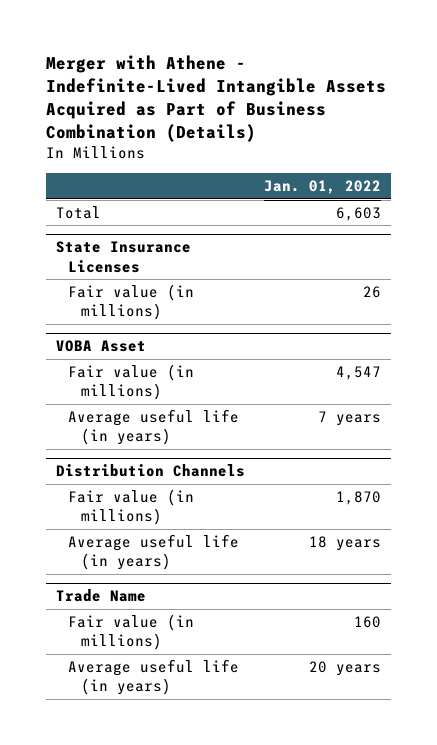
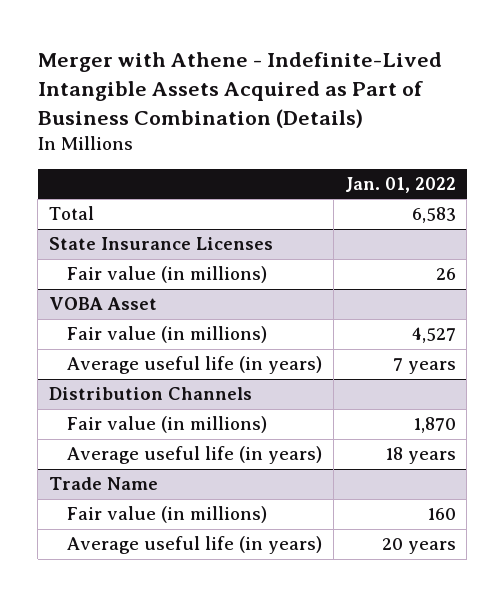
[336,206,382,221] 6,603 -> [411,207,456,224] 6,583
[336,365,382,380] 4,547 -> [411,327,456,344] 4,527

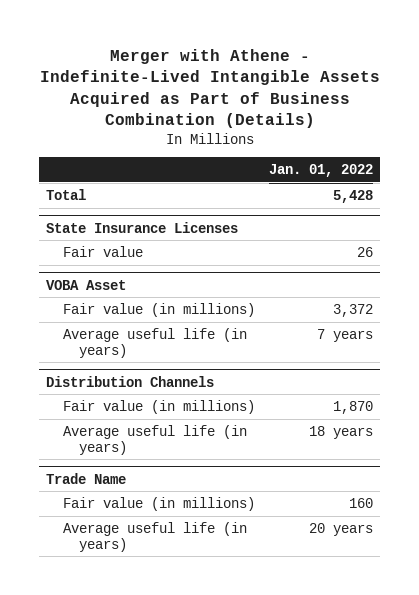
[411,207,456,224] 6,583 -> [332,189,373,203] 5,428
[67,266,268,284] Fair value (in millions) -> [62,245,143,257] Fair value
[411,327,456,344] 4,527 -> [332,303,373,317] 3,372

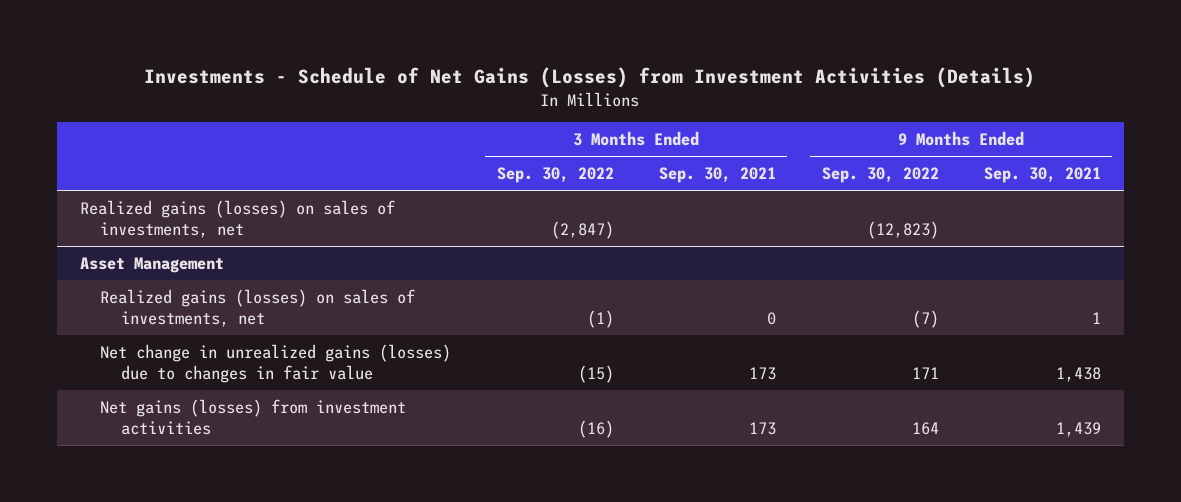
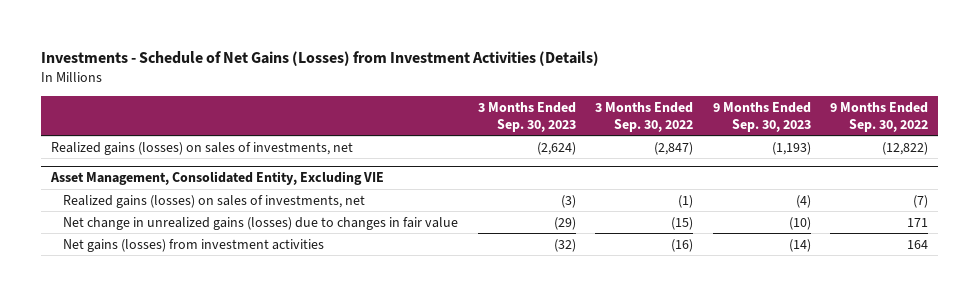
[659,167,777,184] Sep. 30, 2021 -> none
[983,167,1101,184] Sep. 30, 2021 -> none
none -> [477,101,576,132] 3 Months Ended Sep. 30, 2023
none -> [712,101,811,132] 9 Months Ended Sep. 30, 2023
[79,256,224,273] Asset Management -> none
[866,221,939,240] (12,823) -> [882,141,929,155] (12,822)
none -> [49,171,384,186] Asset Management, Consolidated Entity, Excluding VIE

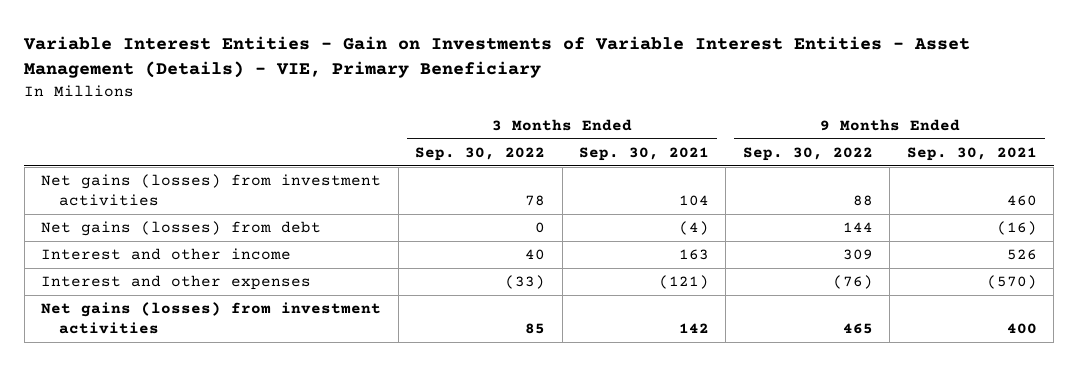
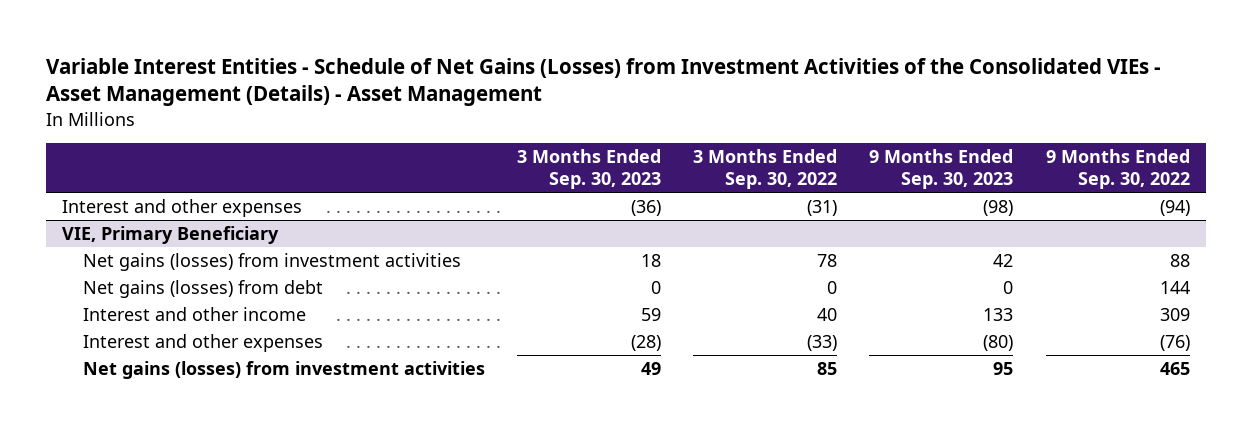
[23,36,971,79] Variable Interest Entities - Gain on Investments of Variable Interest Entities - Asset Management (Details) - VIE, Primary Beneficiary -> [46,57,1162,107] Variable Interest Entities - Schedule of Net Gains (Losses) from Investment Activities of the Consolidated VIEs - Asset Management (Details) - Asset Management
[578,146,709,161] Sep. 30, 2021 -> none
[906,146,1037,161] Sep. 30, 2021 -> none
none -> [516,149,661,190] 3 Months Ended Sep. 30, 2023
none -> [869,149,1014,190] 9 Months Ended Sep. 30, 2023
none -> [62,198,303,217] Interest and other expenses
none -> [62,225,280,244] VIE, Primary Beneficiary

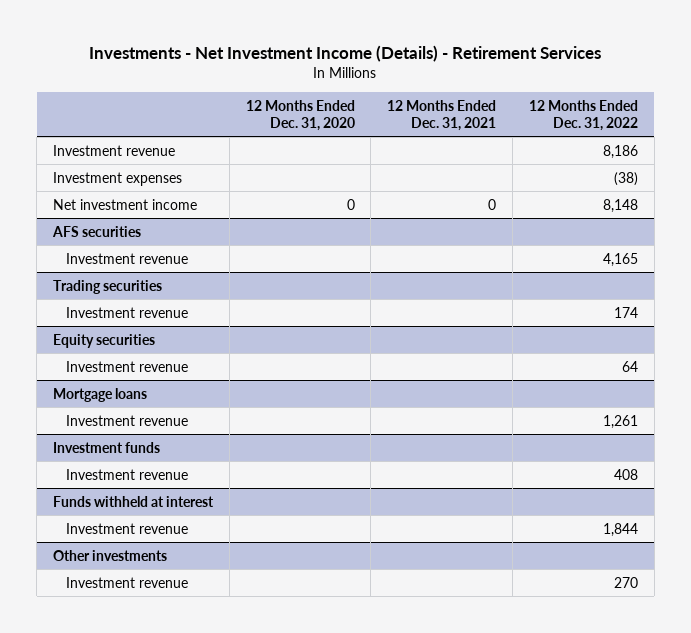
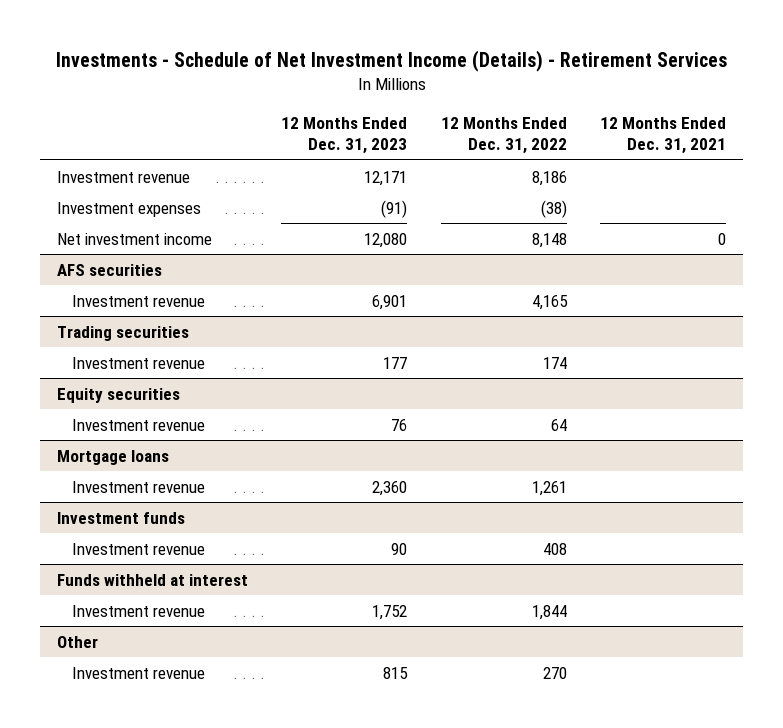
[89,44,602,62] Investments - Net Investment Income (Details) - Retirement Services -> [55,49,727,72] Investments - Schedule of Net Investment Income (Details) - Retirement Services
[245,100,355,131] 12 Months Ended Dec. 31, 2020 -> none
none -> [281,116,408,155] 12 Months Ended Dec. 31, 2023
[53,549,168,561] Other investments -> [56,635,98,648] Other

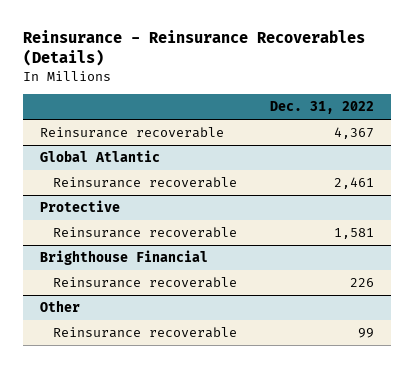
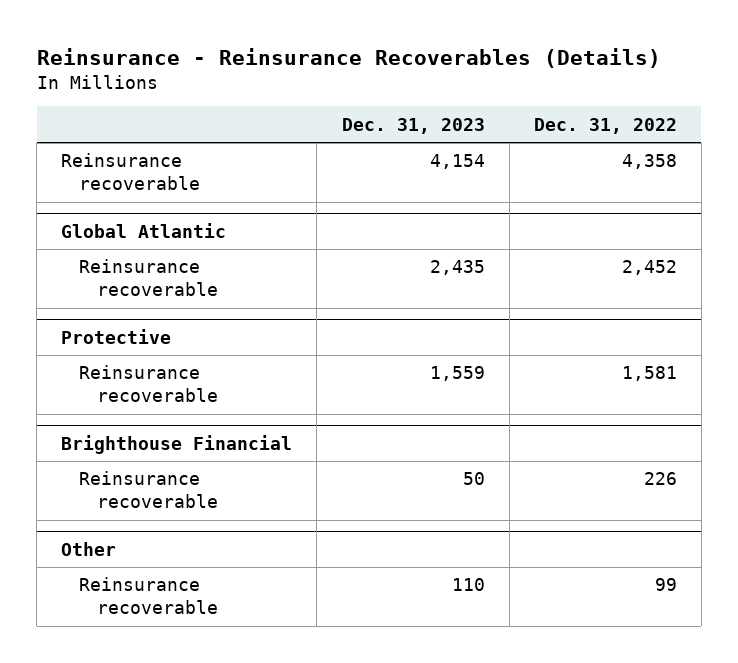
none -> [341,117,485,134] Dec. 31, 2023
[334,127,375,140] 4,367 -> [621,154,677,170] 4,358
[334,177,375,190] 2,461 -> [621,260,677,276] 2,452

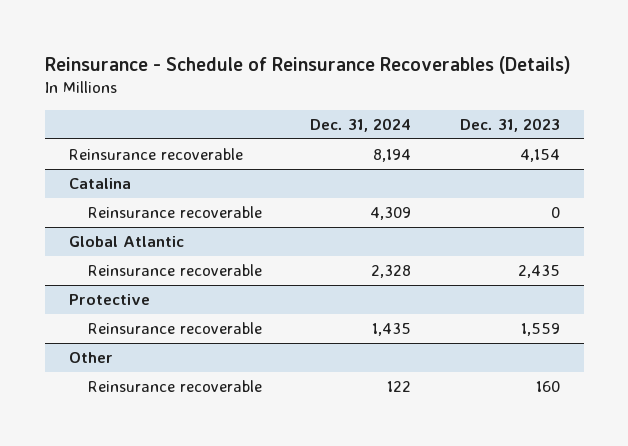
[36,47,661,68] Reinsurance - Reinsurance Recoverables (Details) -> [44,55,571,74] Reinsurance - Schedule of Reinsurance Recoverables (Details)
[533,117,677,134] Dec. 31, 2022 -> none
none -> [310,117,412,132] Dec. 31, 2024
none -> [68,178,131,190] Catalina
none -> [88,206,263,219] Reinsurance recoverable
[61,434,293,454] Brighthouse Financial -> none
[79,471,219,509] Reinsurance recoverable -> none
[451,578,485,592] 110 -> [535,381,560,393] 160

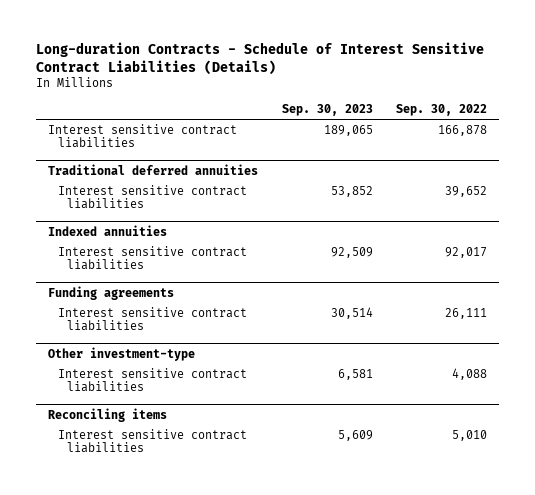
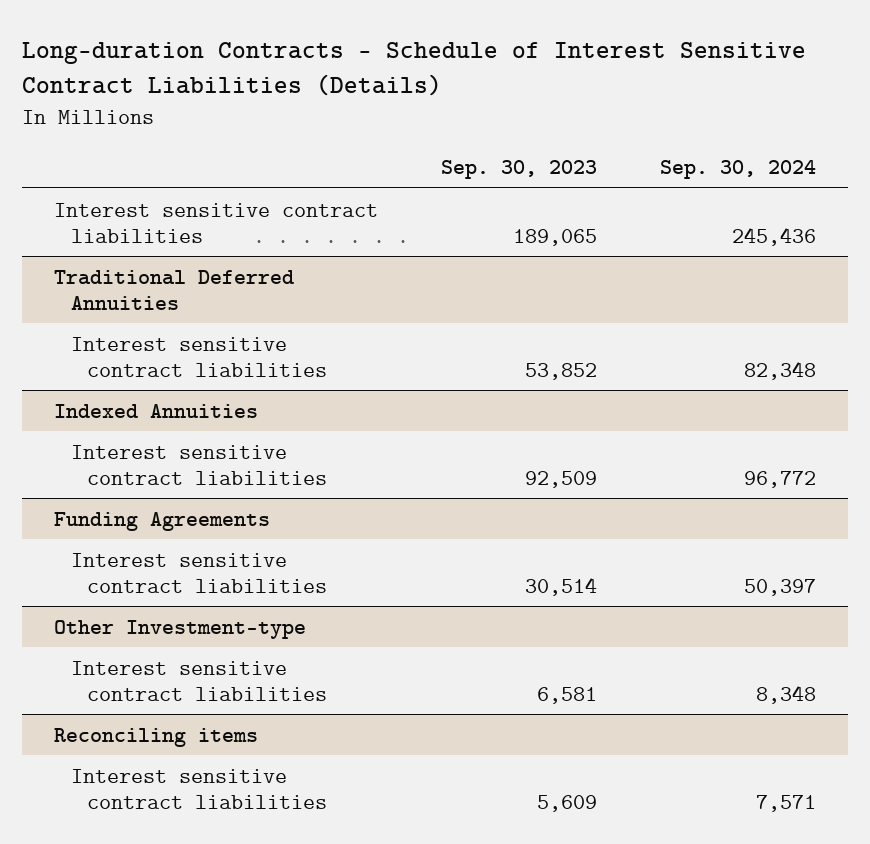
[396,104,488,117] Sep. 30, 2022 -> none
none -> [660,160,817,180] Sep. 30, 2024
[47,163,258,175] Traditional deferred annuities -> [53,269,294,310] Traditional Deferred Annuities
[47,224,167,236] Indexed annuities -> [53,403,258,418] Indexed Annuities
[47,285,174,300] Funding agreements -> [53,511,270,531] Funding Agreements
[47,346,195,361] Other investment-type -> [53,619,306,639] Other Investment-type

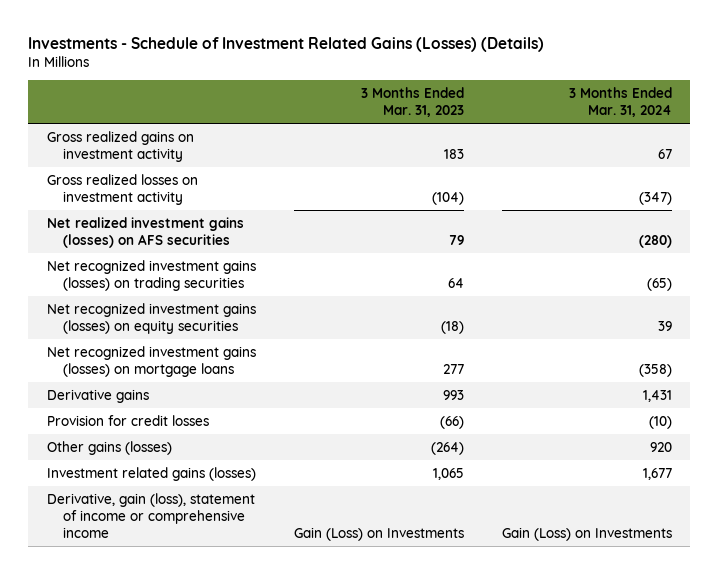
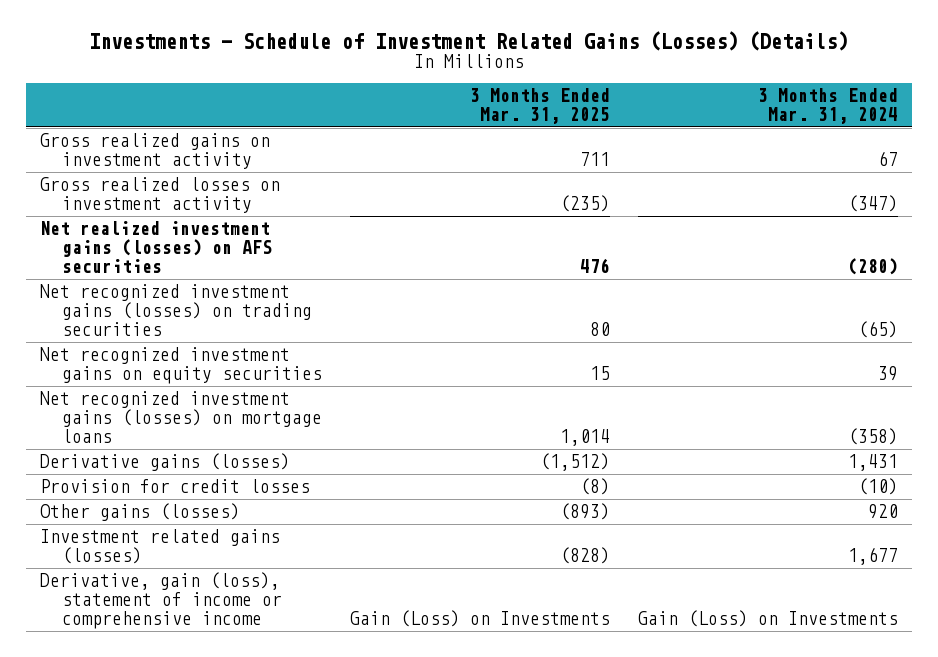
[360,86,464,117] 3 Months Ended Mar. 31, 2023 -> none
none -> [470,88,611,124] 3 Months Ended Mar. 31, 2025
[47,302,257,334] Net recognized investment gains (losses) on equity securities -> [39,347,323,385] Net recognized investment gains on equity securities
[47,388,150,403] Derivative gains -> [39,453,290,472] Derivative gains (losses)

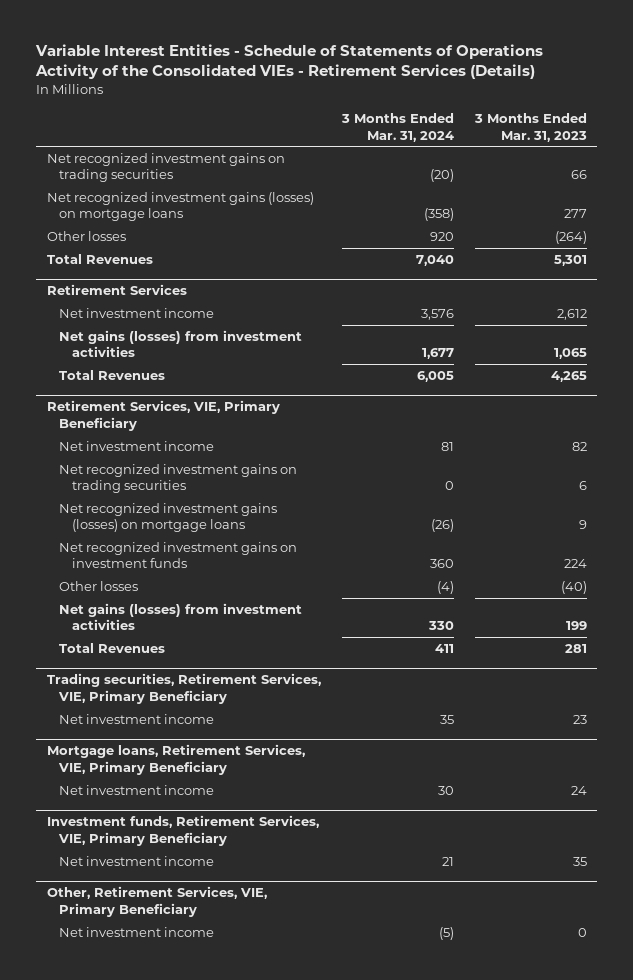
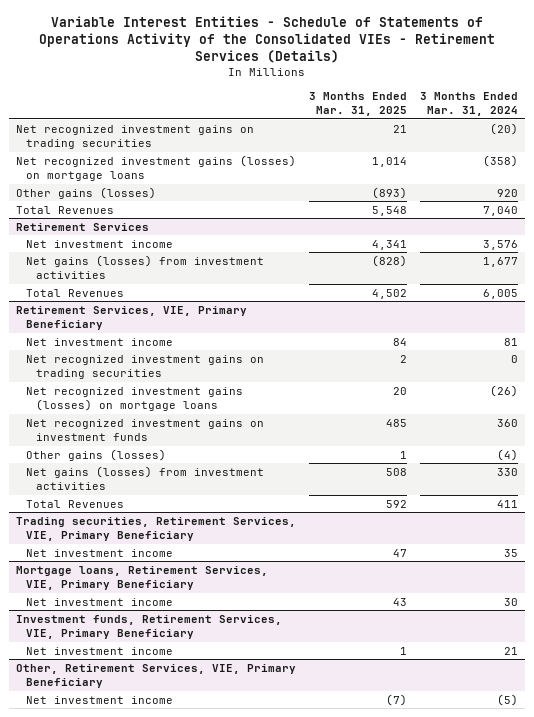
[473,112,587,142] 3 Months Ended Mar. 31, 2023 -> none
none -> [309,92,408,117] 3 Months Ended Mar. 31, 2025
[46,230,126,241] Other losses -> [15,186,156,199] Other gains (losses)
[59,580,139,591] Other losses -> [25,448,166,461] Other gains (losses)

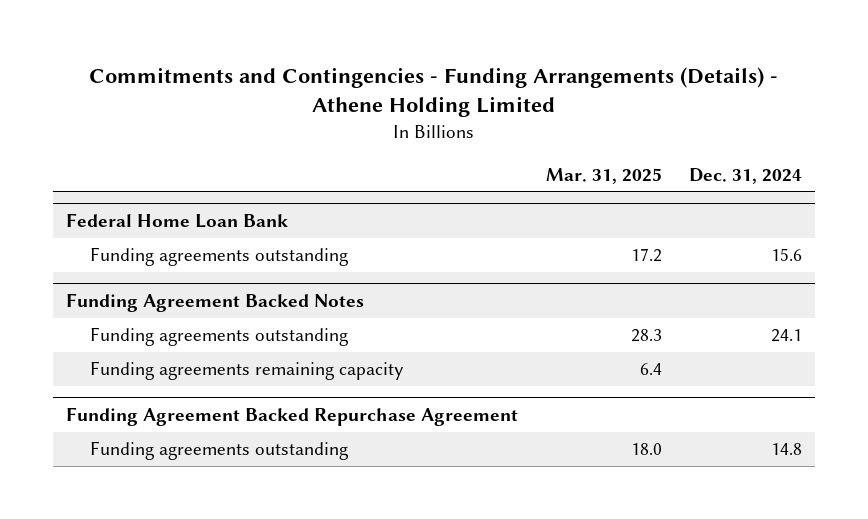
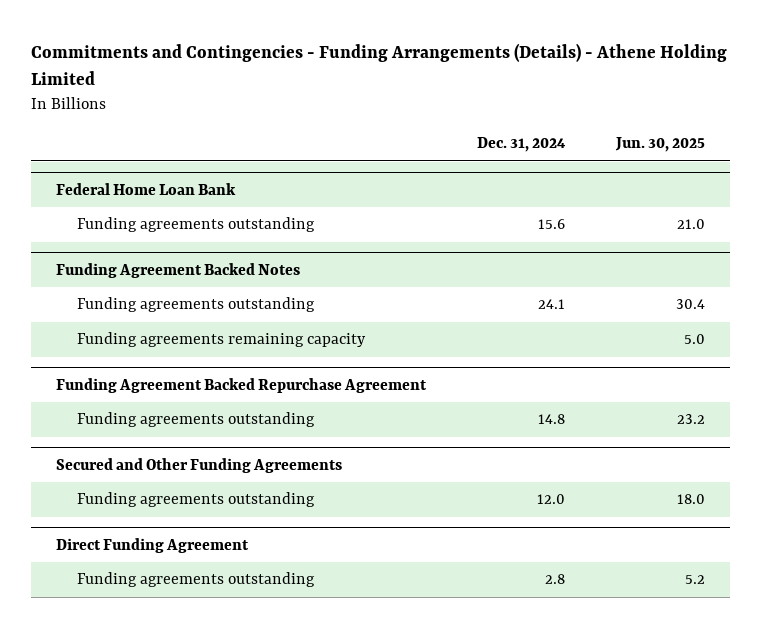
[545,167,662,184] Mar. 31, 2025 -> none
none -> [614,137,705,153] Jun. 30, 2025
none -> [56,457,343,473] Secured and Other Funding Agreements
none -> [77,492,316,508] Funding agreements outstanding
none -> [56,537,250,553] Direct Funding Agreement
none -> [77,572,316,588] Funding agreements outstanding

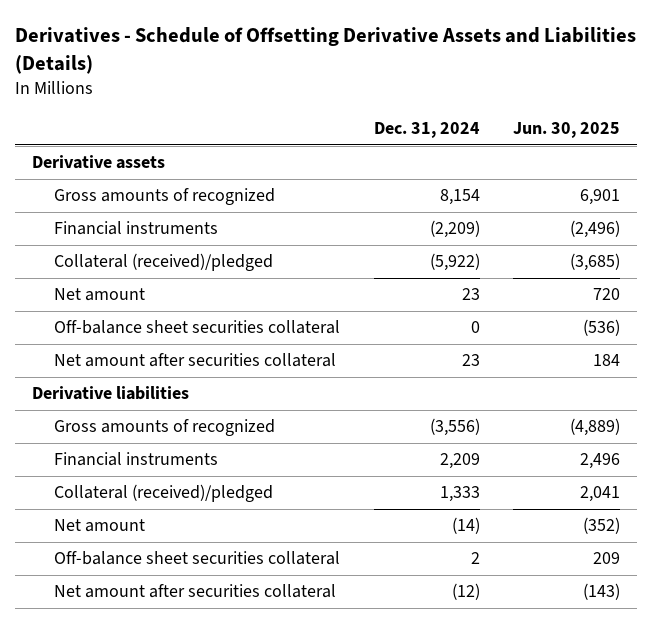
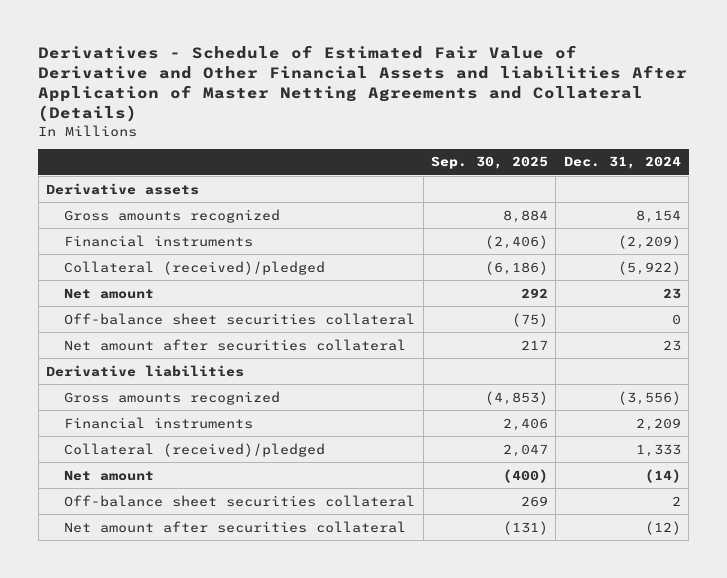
[14,27,636,75] Derivatives - Schedule of Offsetting Derivative Assets and Liabilities (Details) -> [38,45,688,123] Derivatives - Schedule of Estimated Fair Value of Derivative and Other Financial Assets and liabilities After Application of Master Netting Agreements and Collateral (Details)
[513,122,621,139] Jun. 30, 2025 -> none
none -> [431,156,549,170] Sep. 30, 2025
[54,188,276,206] Gross amounts of recognized -> [64,208,281,223] Gross amounts recognized
[54,419,276,437] Gross amounts of recognized -> [64,390,281,405] Gross amounts recognized

